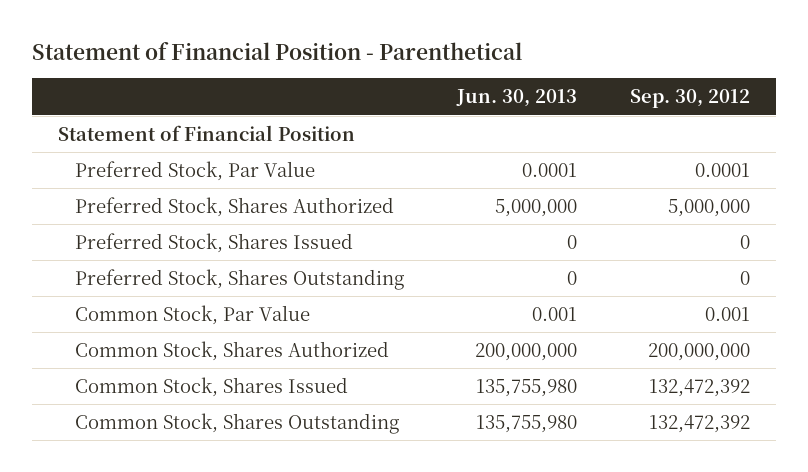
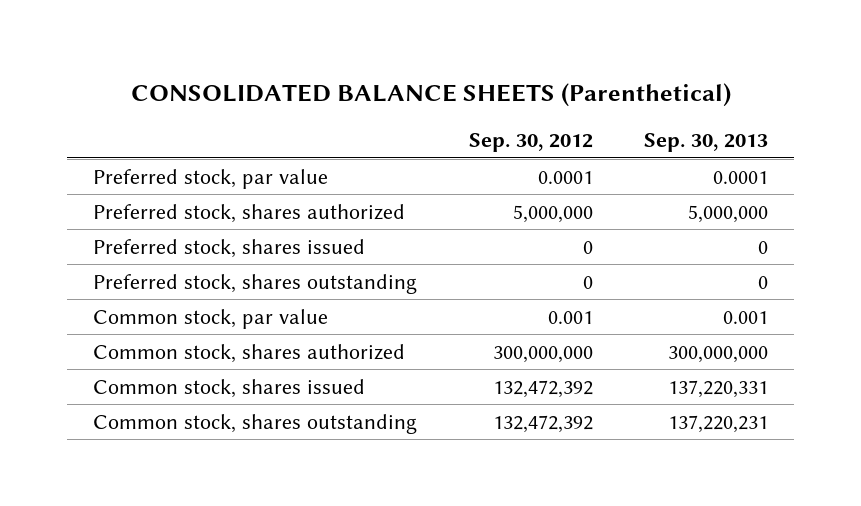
[31,42,522,61] Statement of Financial Position - Parenthetical -> [130,82,731,107] CONSOLIDATED BALANCE SHEETS (Parenthetical)
[455,89,577,108] Jun. 30, 2013 -> none
none -> [644,133,769,153] Sep. 30, 2013
[58,124,356,141] Statement of Financial Position -> none
[75,160,316,181] Preferred Stock, Par Value -> [92,168,328,189] Preferred stock, par value
[75,196,395,217] Preferred Stock, Shares Authorized -> [92,203,405,223] Preferred stock, shares authorized
[75,232,354,253] Preferred Stock, Shares Issued -> [92,238,365,258] Preferred stock, shares issued
[75,268,405,290] Preferred Stock, Shares Outstanding -> [92,273,417,294] Preferred stock, shares outstanding
[75,304,311,325] Common Stock, Par Value -> [92,308,328,329] Common stock, par value
[75,340,390,361] Common Stock, Shares Authorized -> [92,343,405,363] Common stock, shares authorized
[647,342,750,361] 200,000,000 -> [492,345,593,363] 300,000,000
[75,376,349,397] Common Stock, Shares Issued -> [92,378,365,398] Common stock, shares issued
[75,412,400,434] Common Stock, Shares Outstanding -> [92,413,417,434] Common stock, shares outstanding

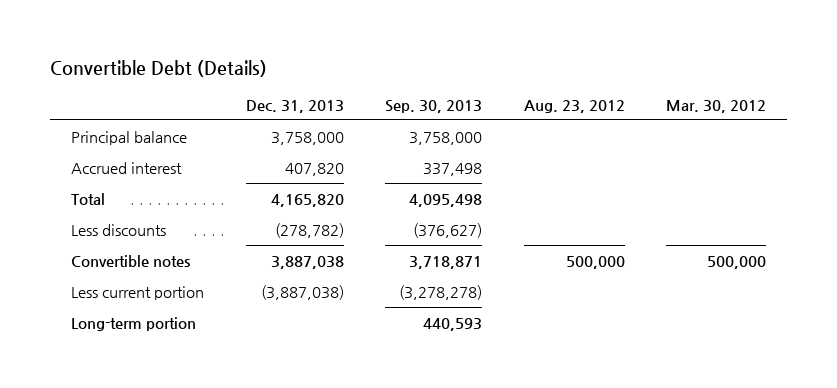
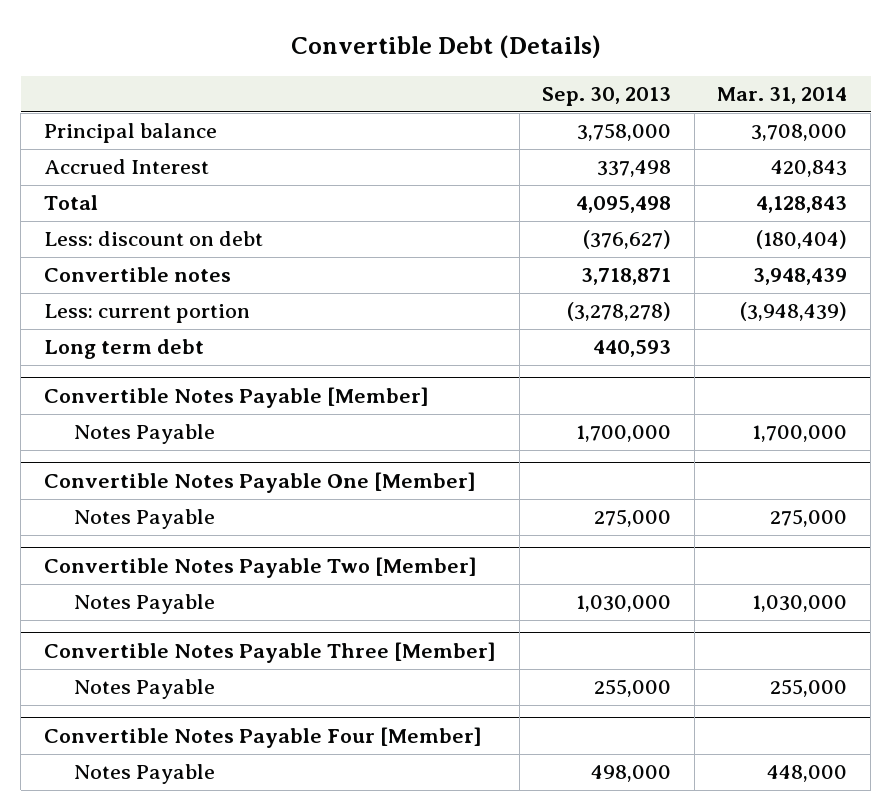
[245,99,344,113] Dec. 31, 2013 -> none
[523,99,625,113] Aug. 23, 2012 -> none
[666,99,767,113] Mar. 30, 2012 -> none
none -> [717,87,848,105] Mar. 31, 2014
[71,161,183,174] Accrued interest -> [43,159,209,175] Accrued Interest
[71,223,167,236] Less discounts -> [43,231,263,247] Less: discount on debt
[71,285,205,300] Less current portion -> [43,304,250,324] Less: current portion
[71,316,197,331] Long-term portion -> [43,339,204,360] Long term debt
none -> [43,387,429,409] Convertible Notes Payable [Member]
none -> [73,424,215,445] Notes Payable
none -> [43,472,476,494] Convertible Notes Payable One [Member]
none -> [73,509,215,530] Notes Payable
none -> [43,557,477,579] Convertible Notes Payable Two [Member]
none -> [73,594,215,615] Notes Payable
none -> [43,642,496,664] Convertible Notes Payable Three [Member]
none -> [73,679,215,700] Notes Payable
none -> [43,727,482,749] Convertible Notes Payable Four [Member]
none -> [73,764,215,785] Notes Payable

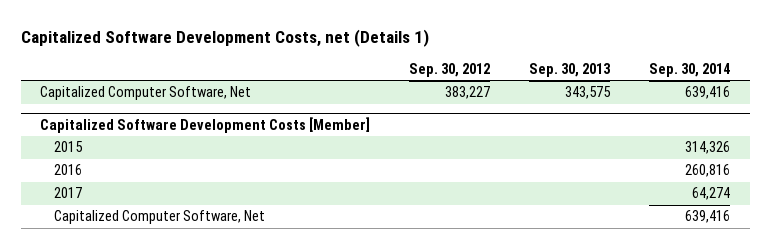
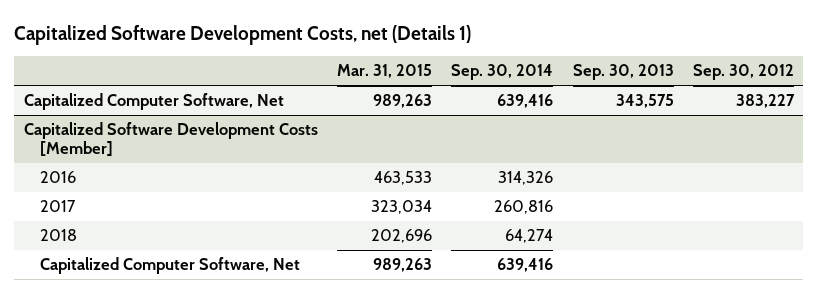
none -> [337,64,433,79] Mar. 31, 2015
[53,141,83,153] 2015 -> [40,171,77,184] 2016
[53,164,82,176] 2016 -> [40,200,77,213] 2017
[53,187,82,199] 2017 -> [40,229,78,242] 2018

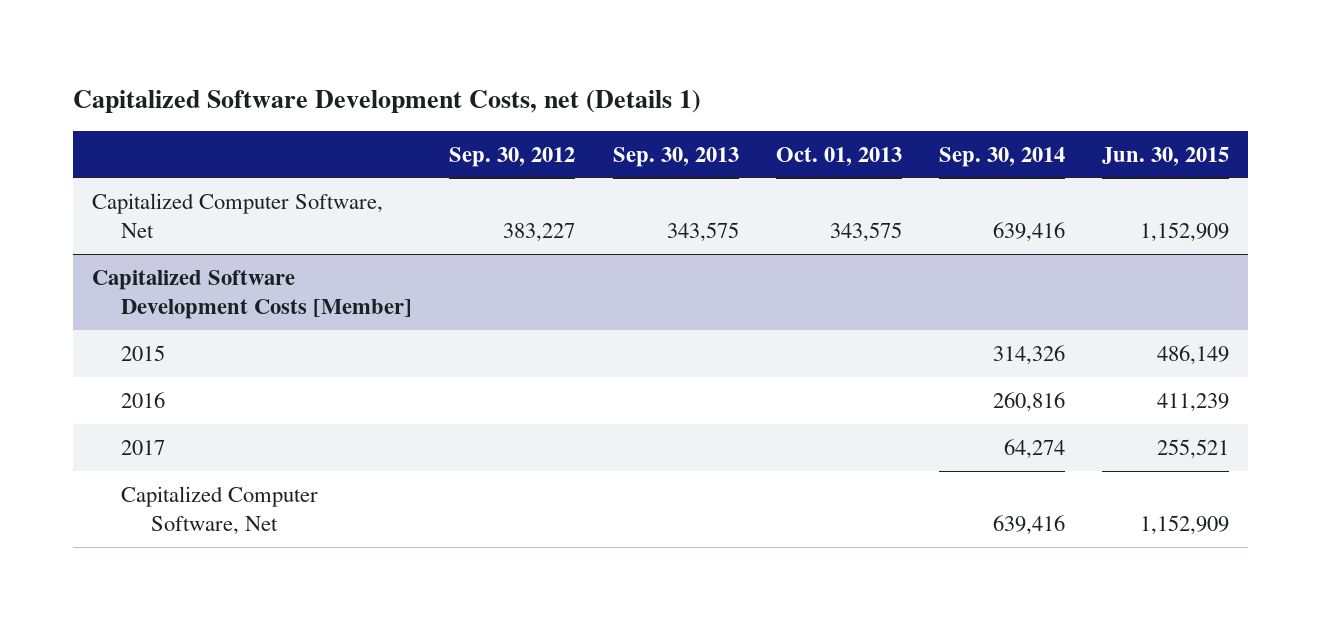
[337,64,433,79] Mar. 31, 2015 -> none
none -> [775,146,902,166] Oct. 01, 2013
none -> [1102,146,1230,166] Jun. 30, 2015
[40,229,78,242] 2018 -> none
none -> [121,344,166,361] 2015
[498,171,554,186] 314,326 -> [992,391,1065,412] 260,816
[494,200,554,215] 260,816 -> [1003,438,1065,459] 64,274

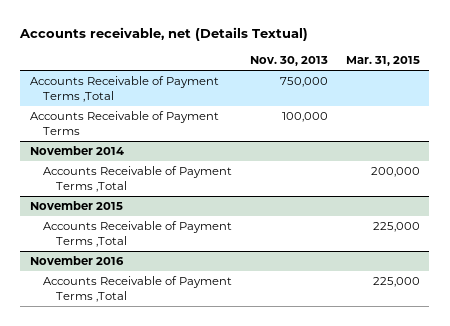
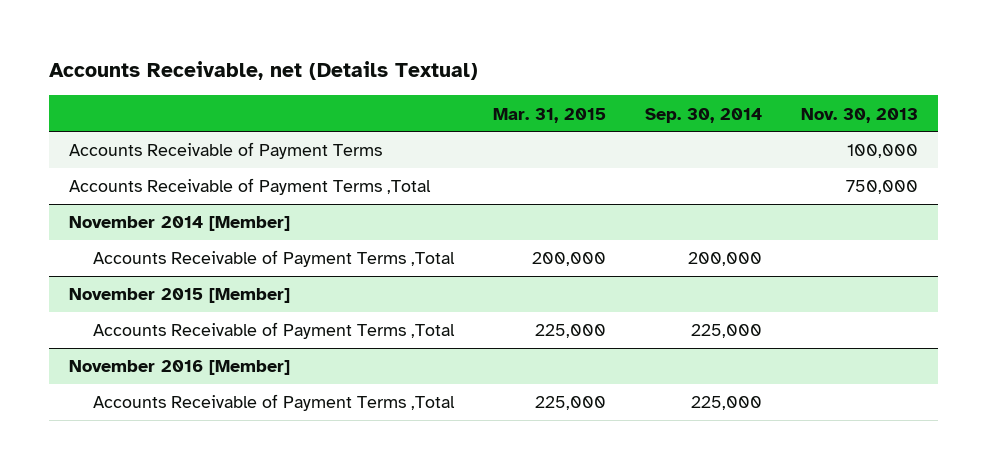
[19,27,309,42] Accounts receivable, net (Details Textual) -> [48,61,478,81] Accounts Receivable, net (Details Textual)
none -> [645,107,763,123] Sep. 30, 2014
[29,76,219,102] Accounts Receivable of Payment Terms ,Total -> [68,178,431,196] Accounts Receivable of Payment Terms ,Total
[29,146,124,156] November 2014 -> [68,216,290,232] November 2014 [Member]
[29,201,123,211] November 2015 -> [68,288,290,304] November 2015 [Member]
[29,256,124,266] November 2016 -> [68,360,290,376] November 2016 [Member]

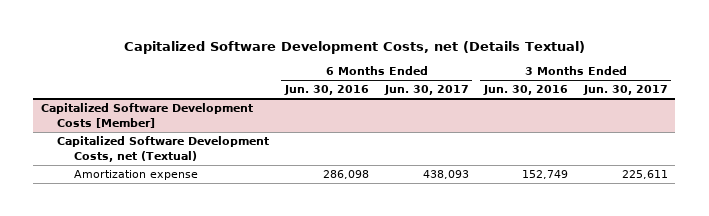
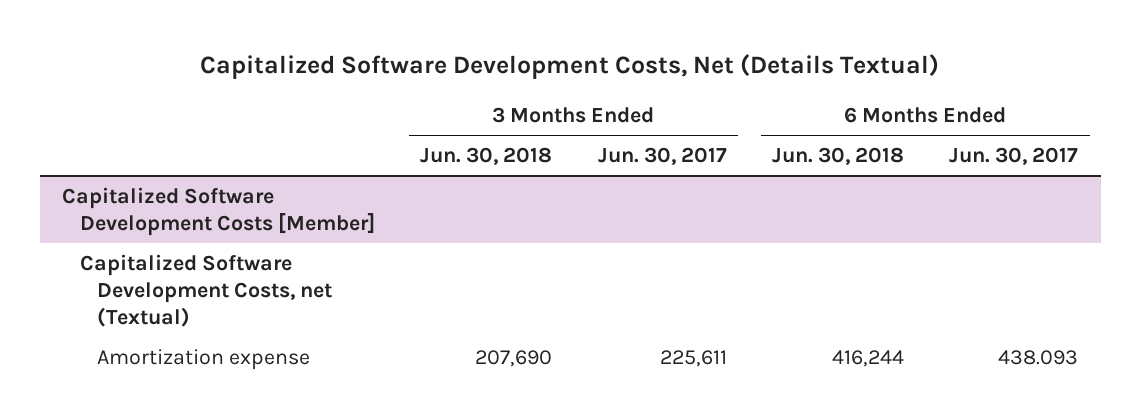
[124,40,586,54] Capitalized Software Development Costs, net (Details Textual) -> [200,54,940,80] Capitalized Software Development Costs, Net (Details Textual)
[283,85,369,96] Jun. 30, 2016 -> none
[483,85,569,96] Jun. 30, 2016 -> none
none -> [420,147,553,166] Jun. 30, 2018
none -> [772,147,905,166] Jun. 30, 2018
[422,170,469,180] 438,093 -> [998,349,1079,365] 438.093

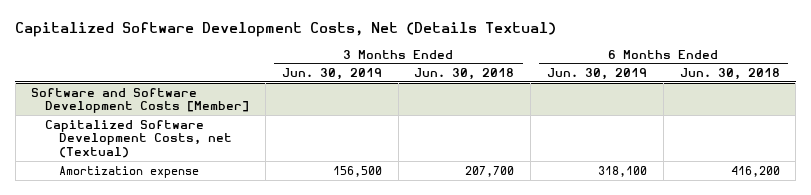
[597,147,727,166] Jun. 30, 2017 -> none
[949,147,1079,166] Jun. 30, 2017 -> none
none -> [281,68,382,81] Jun. 30, 2019
none -> [546,68,647,81] Jun. 30, 2019
[62,186,375,237] Capitalized Software Development Costs [Member] -> [31,87,250,114] Software and Software Development Costs [Member]
[475,349,553,367] 207,690 -> [465,165,515,177] 207,700
[832,349,905,367] 416,244 -> [730,165,780,177] 416,200

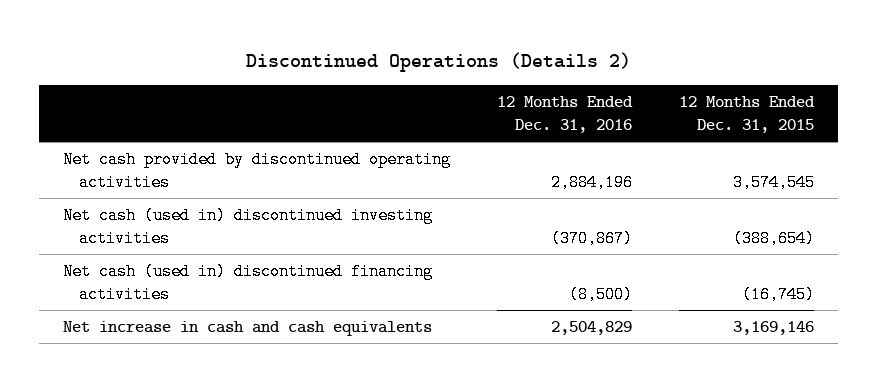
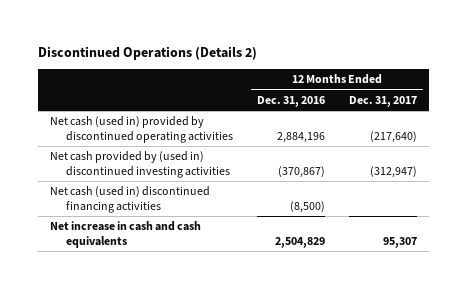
[679,96,816,134] 12 Months Ended Dec. 31, 2015 -> none
none -> [348,95,417,107] Dec. 31, 2017
[62,151,451,192] Net cash provided by discontinued operating activities -> [49,116,233,143] Net cash (used in) provided by discontinued operating activities
[62,207,433,248] Net cash (used in) discontinued investing activities -> [49,151,230,178] Net cash provided by (used in) discontinued investing activities

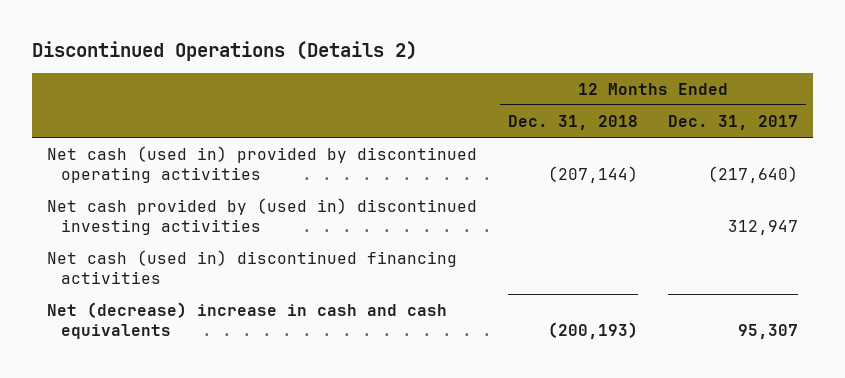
[256,95,325,107] Dec. 31, 2016 -> none
none -> [507,114,638,130] Dec. 31, 2018
[369,165,417,178] (312,947) -> [728,219,799,235] 312,947
[49,221,201,248] Net increase in cash and cash equivalents -> [47,301,448,339] Net (decrease) increase in cash and cash equivalents

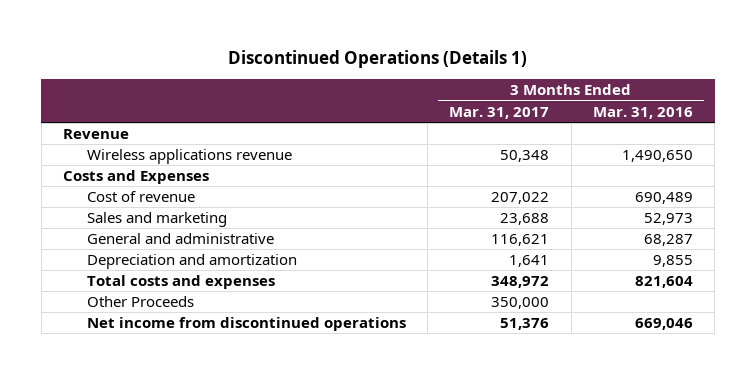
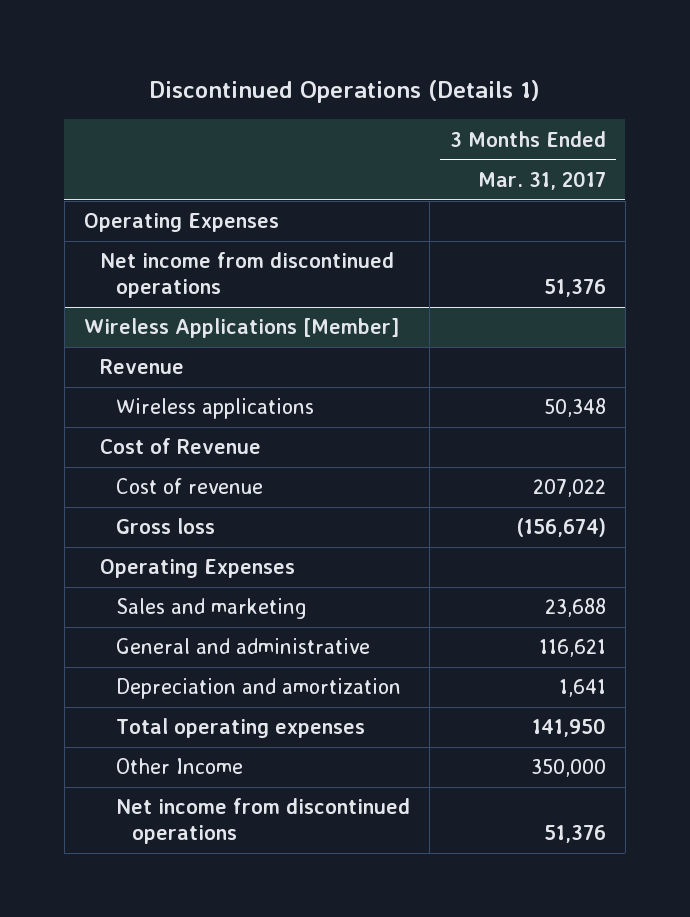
[593,106,694,119] Mar. 31, 2016 -> none
none -> [84,213,280,233] Operating Expenses
none -> [100,252,395,299] Net income from discontinued operations
none -> [84,318,400,339] Wireless Applications [Member]
[86,149,292,165] Wireless applications revenue -> [116,398,315,420] Wireless applications
[62,170,209,185] Costs and Expenses -> [100,438,262,455] Cost of Revenue
none -> [116,518,216,535] Gross loss
none -> [100,559,296,579] Operating Expenses
[86,296,194,308] Other Proceeds -> none
[86,275,275,290] Total costs and expenses -> [116,718,366,739] Total operating expenses
[491,276,550,289] 348,972 -> [531,718,606,738] 141,950
none -> [116,758,244,775] Other Income

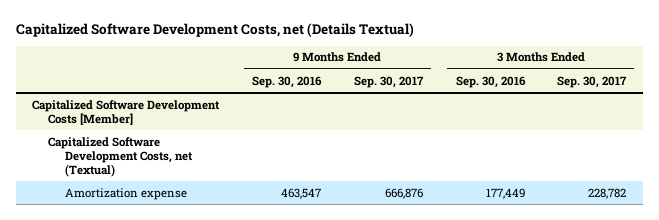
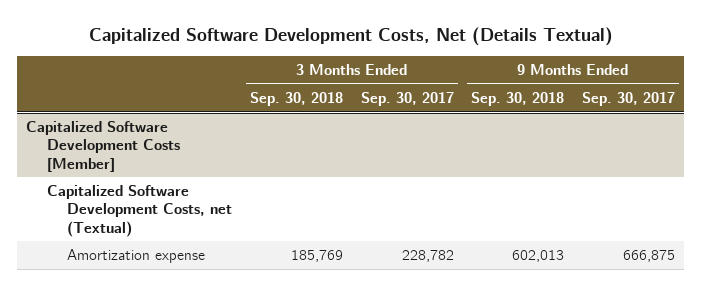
[15,23,414,38] Capitalized Software Development Costs, net (Details Textual) -> [88,26,613,46] Capitalized Software Development Costs, Net (Details Textual)
[252,75,323,88] Sep. 30, 2016 -> none
[455,75,526,88] Sep. 30, 2016 -> none
none -> [250,91,344,106] Sep. 30, 2018
none -> [471,91,565,106] Sep. 30, 2018
[384,187,423,199] 666,876 -> [623,250,676,263] 666,875

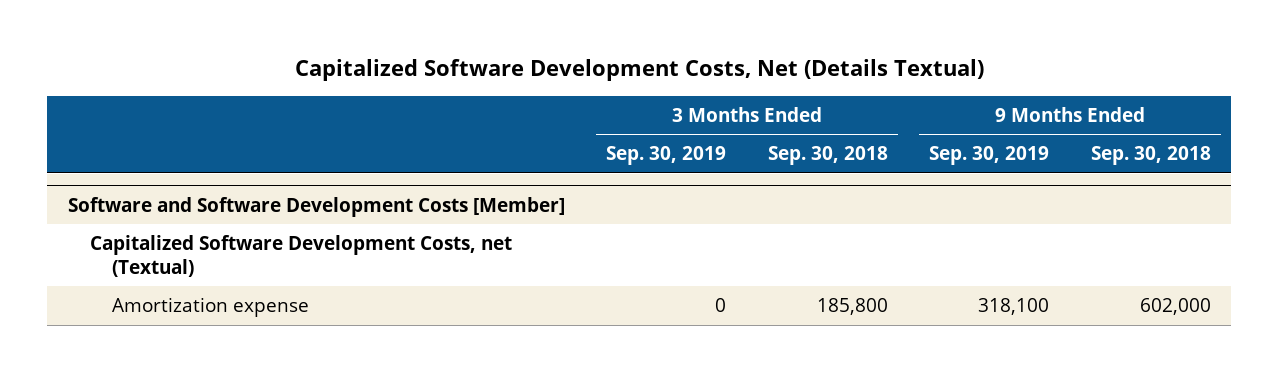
[360,91,454,106] Sep. 30, 2017 -> none
[582,91,676,106] Sep. 30, 2017 -> none
none -> [606,146,727,166] Sep. 30, 2019
none -> [929,146,1050,166] Sep. 30, 2019
[26,121,180,172] Capitalized Software Development Costs [Member] -> [67,196,565,217] Software and Software Development Costs [Member]
[291,250,344,263] 185,769 -> [816,298,888,316] 185,800
[512,250,565,263] 602,013 -> [1139,298,1211,316] 602,000

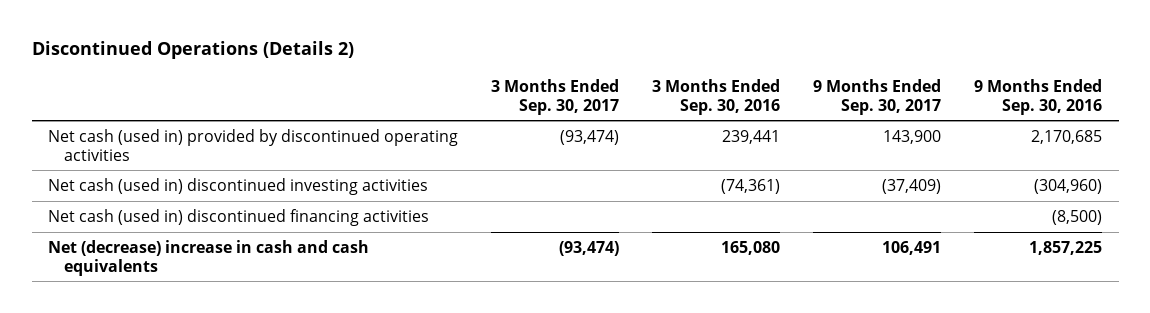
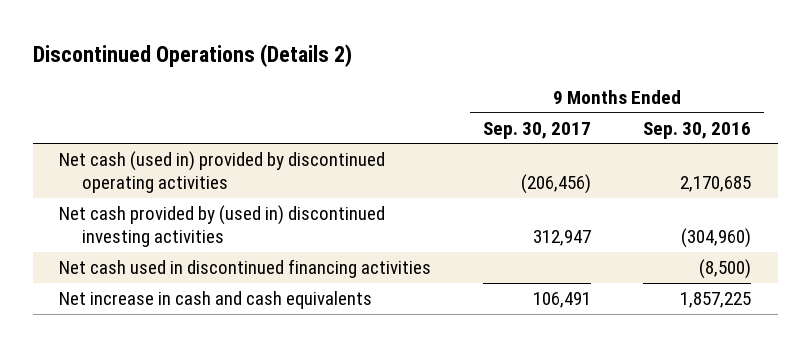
[491,78,620,115] 3 Months Ended Sep. 30, 2017 -> none
[652,78,781,115] 3 Months Ended Sep. 30, 2016 -> none
[883,129,942,144] 143,900 -> [521,174,592,195] (206,456)
[48,177,429,195] Net cash (used in) discontinued investing activities -> [58,205,385,248] Net cash provided by (used in) discontinued investing activities
[882,178,942,194] (37,409) -> [533,230,592,247] 312,947
[48,208,430,226] Net cash (used in) discontinued financing activities -> [58,259,431,279] Net cash used in discontinued financing activities
[48,239,370,276] Net (decrease) increase in cash and cash equivalents -> [58,291,372,310] Net increase in cash and cash equivalents

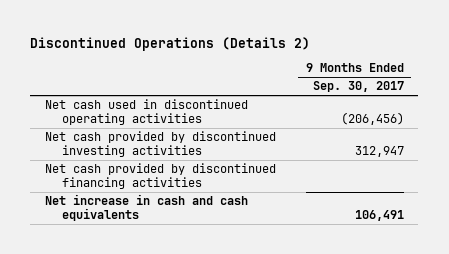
[643,121,752,139] Sep. 30, 2016 -> none
[58,151,385,194] Net cash (used in) provided by discontinued operating activities -> [45,99,249,126] Net cash used in discontinued operating activities
[58,205,385,248] Net cash provided by (used in) discontinued investing activities -> [45,131,277,158] Net cash provided by discontinued investing activities
[58,259,431,279] Net cash used in discontinued financing activities -> [45,163,277,190] Net cash provided by discontinued financing activities

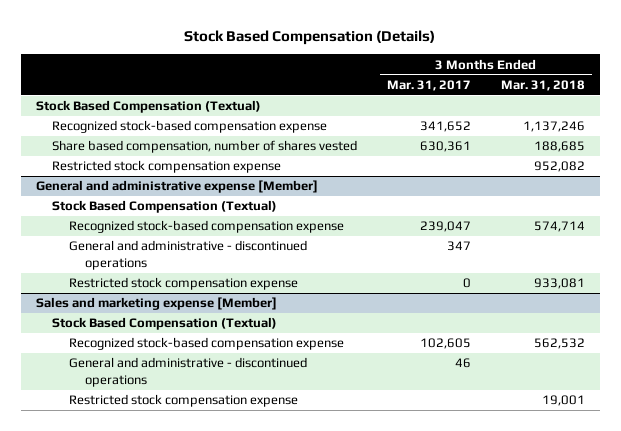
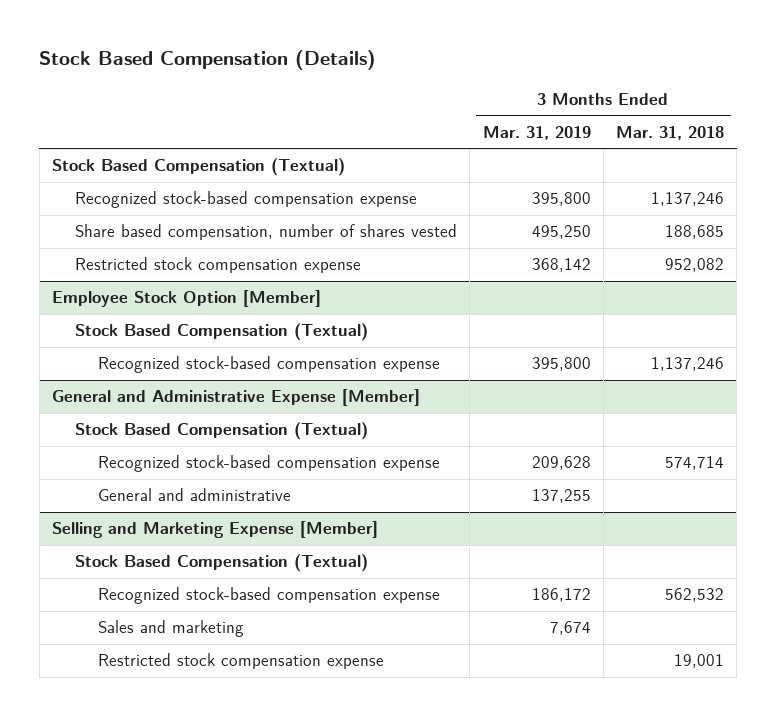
[387,79,472,91] Mar. 31, 2017 -> none
none -> [482,125,591,140] Mar. 31, 2019
[35,180,318,194] General and administrative expense [Member] -> none
none -> [51,290,321,308] Employee Stock Option [Member]
none -> [98,356,441,374] Recognized stock-based compensation expense
none -> [51,389,420,407] General and Administrative Expense [Member]
none -> [75,422,369,441] Stock Based Compensation (Textual)
[68,277,298,291] Restricted stock compensation expense -> none
[68,240,307,270] General and administrative - discontinued operations -> [98,488,292,502] General and administrative
[35,297,277,311] Sales and marketing expense [Member] -> [51,521,378,539] Selling and Marketing Expense [Member]
[68,357,307,387] General and administrative - discontinued operations -> none
none -> [98,620,245,638] Sales and marketing

